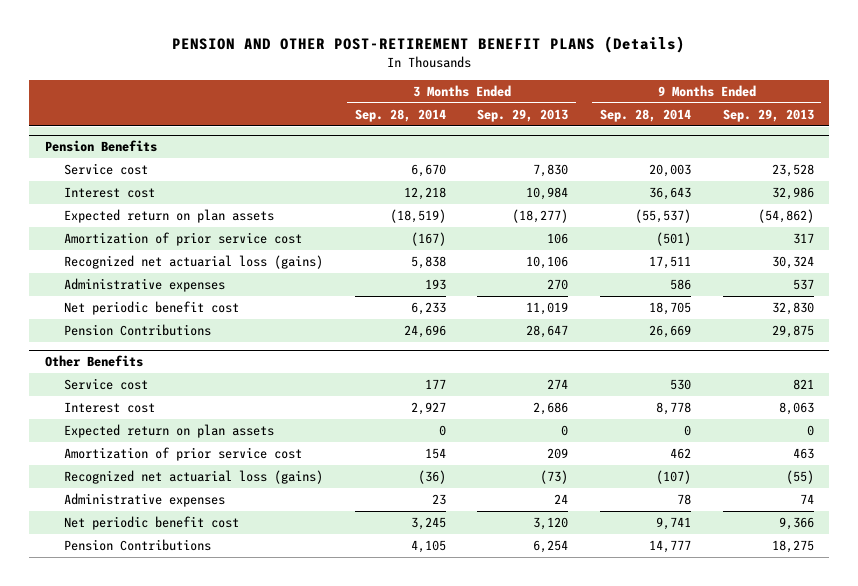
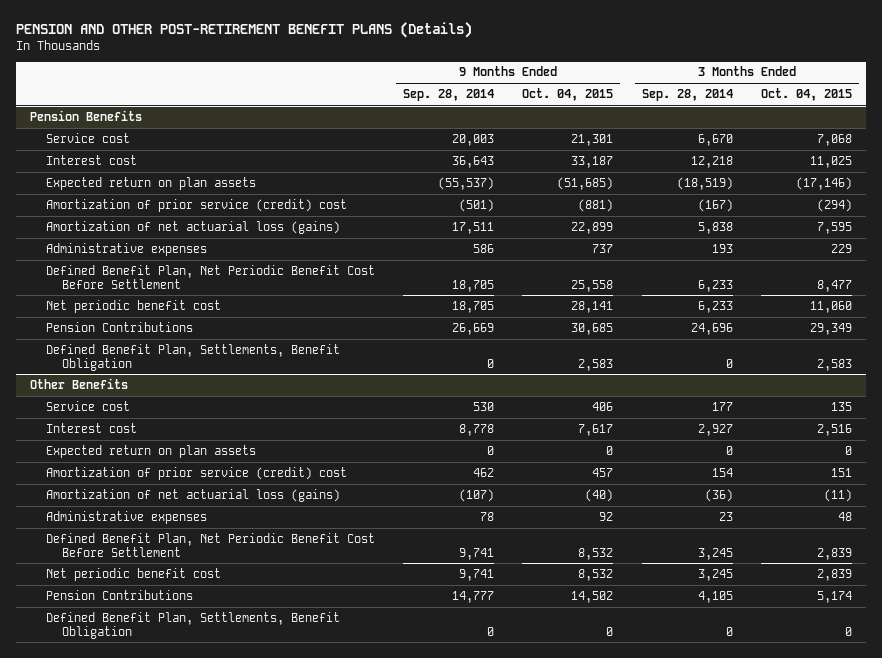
[477,108,569,122] Sep. 29, 2013 -> none
[722,108,814,122] Sep. 29, 2013 -> none
none -> [522,88,614,102] Oct. 04, 2015
none -> [760,88,852,102] Oct. 04, 2015
[64,231,303,246] Amortization of prior service cost -> [46,198,348,212] Amortization of prior service (credit) cost
[64,254,324,269] Recognized net actuarial loss (gains) -> [46,220,341,234] Amortization of net actuarial loss (gains)
none -> [46,264,376,289] Defined Benefit Plan, Net Periodic Benefit Cost Before Settlement
none -> [46,343,341,371] Defined Benefit Plan, Settlements, Benefit Obligation
[64,446,303,461] Amortization of prior service cost -> [46,466,348,480] Amortization of prior service (credit) cost
[64,469,324,484] Recognized net actuarial loss (gains) -> [46,488,341,502] Amortization of net actuarial loss (gains)
none -> [46,532,376,557] Defined Benefit Plan, Net Periodic Benefit Cost Before Settlement
none -> [46,611,341,639] Defined Benefit Plan, Settlements, Benefit Obligation

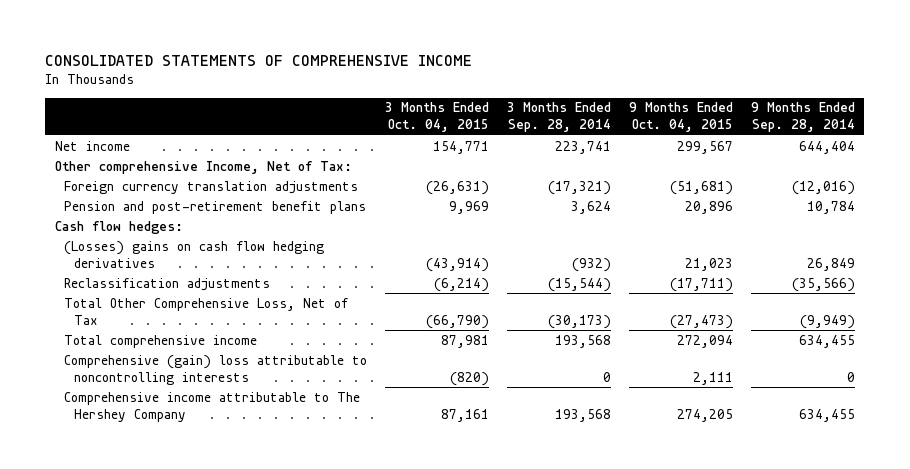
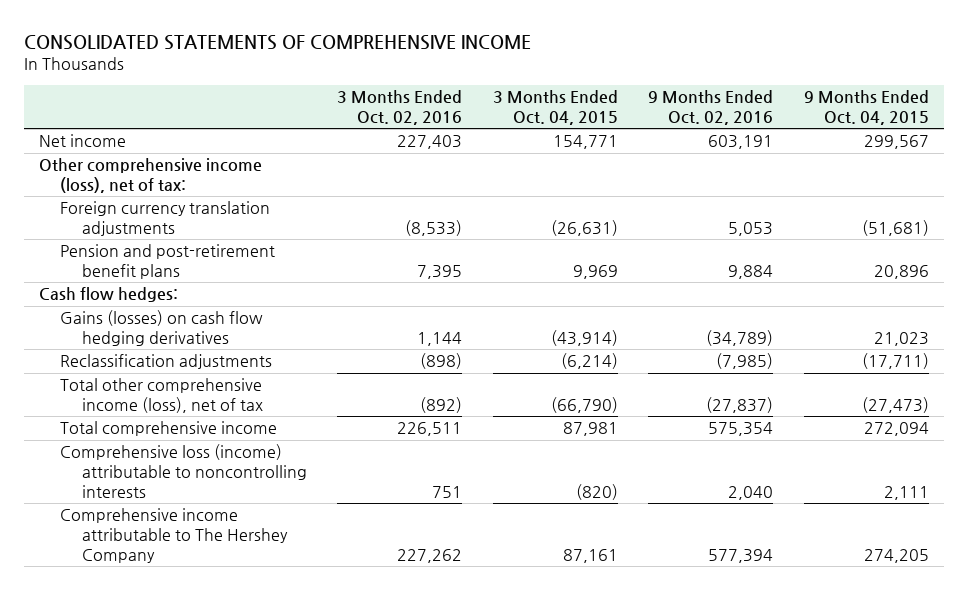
[507,102,612,133] 3 Months Ended Sep. 28, 2014 -> none
[751,102,856,133] 9 Months Ended Sep. 28, 2014 -> none
none -> [337,90,463,126] 3 Months Ended Oct. 02, 2016
none -> [648,90,774,126] 9 Months Ended Oct. 02, 2016
[54,160,352,174] Other comprehensive Income, Net of Tax: -> [38,158,262,194] Other comprehensive income (loss), net of tax:
[64,240,325,268] (Losses) gains on cash flow hedging derivatives -> [60,310,264,347] Gains (losses) on cash flow hedging derivatives
[64,297,349,325] Total Other Comprehensive Loss, Net of Tax -> [60,378,263,414] Total other comprehensive income (loss), net of tax
[64,354,368,385] Comprehensive (gain) loss attributable to noncontrolling interests -> [60,444,307,498] Comprehensive loss (income) attributable to noncontrolling interests

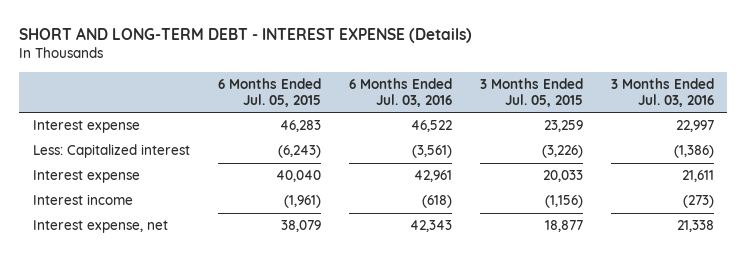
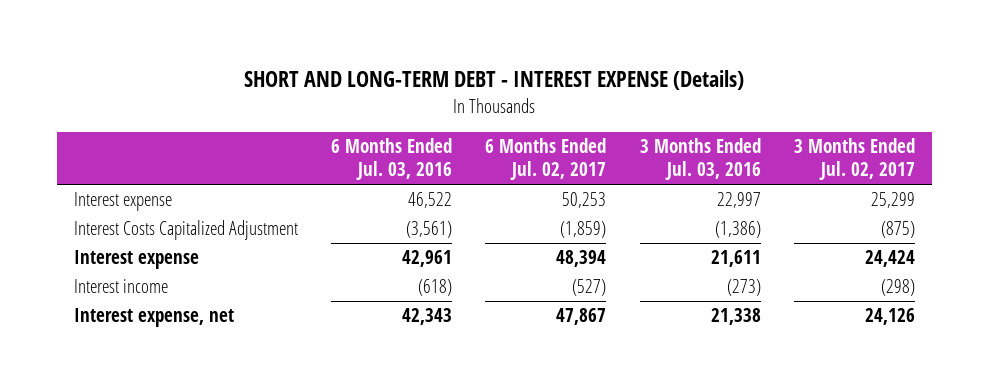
[217,77,321,107] 6 Months Ended Jul. 05, 2015 -> none
[479,77,583,107] 3 Months Ended Jul. 05, 2015 -> none
none -> [485,138,607,181] 6 Months Ended Jul. 02, 2017
none -> [793,138,915,181] 3 Months Ended Jul. 02, 2017
[33,144,191,159] Less: Capitalized interest -> [73,220,298,241] Interest Costs Capitalized Adjustment

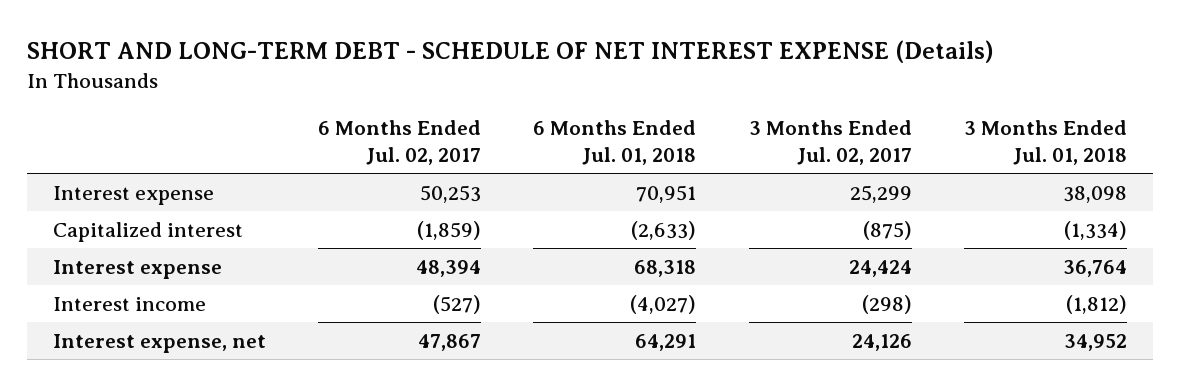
[244,69,745,90] SHORT AND LONG-TERM DEBT - INTEREST EXPENSE (Details) -> [26,40,994,64] SHORT AND LONG-TERM DEBT - SCHEDULE OF NET INTEREST EXPENSE (Details)
[331,138,453,181] 6 Months Ended Jul. 03, 2016 -> none
[639,138,761,181] 3 Months Ended Jul. 03, 2016 -> none
none -> [533,119,697,165] 6 Months Ended Jul. 01, 2018
none -> [963,119,1127,165] 3 Months Ended Jul. 01, 2018
[73,220,298,241] Interest Costs Capitalized Adjustment -> [53,221,244,242] Capitalized interest

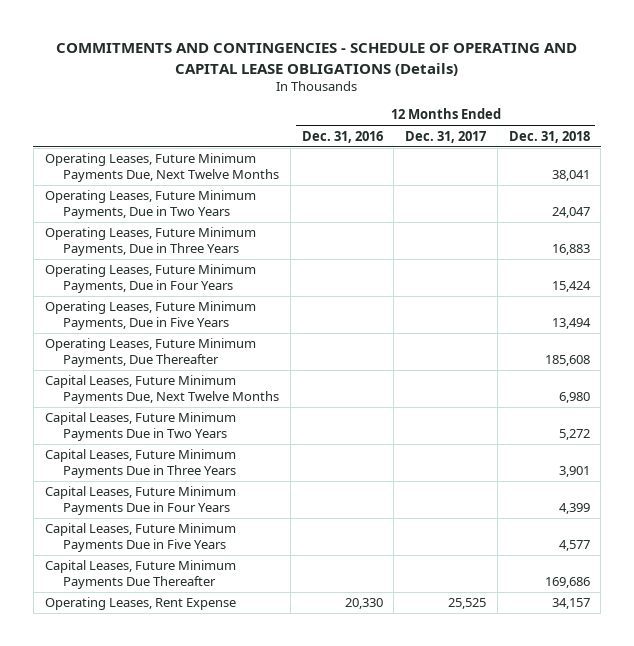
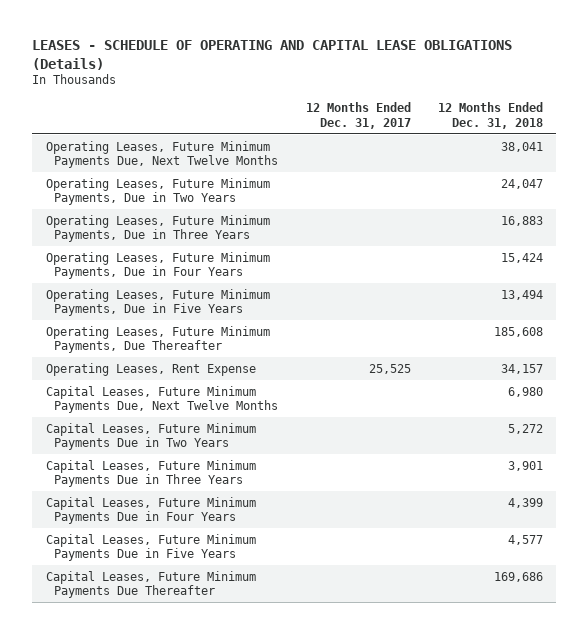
[56,43,578,76] COMMITMENTS AND CONTINGENCIES - SCHEDULE OF OPERATING AND CAPITAL LEASE OBLIGATIONS (Details) -> [32,40,513,70] LEASES - SCHEDULE OF OPERATING AND CAPITAL LEASE OBLIGATIONS (Details)
[301,130,383,143] Dec. 31, 2016 -> none
[44,597,236,611] Operating Leases, Rent Expense -> [45,362,256,376] Operating Leases, Rent Expense

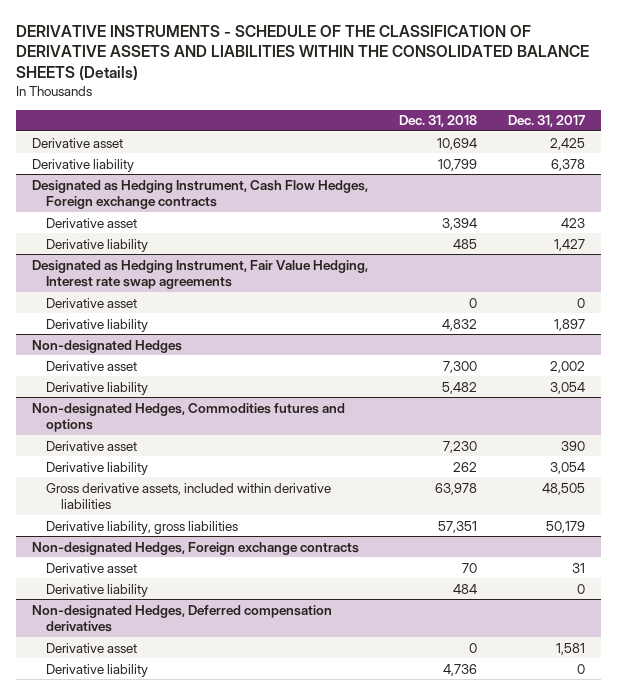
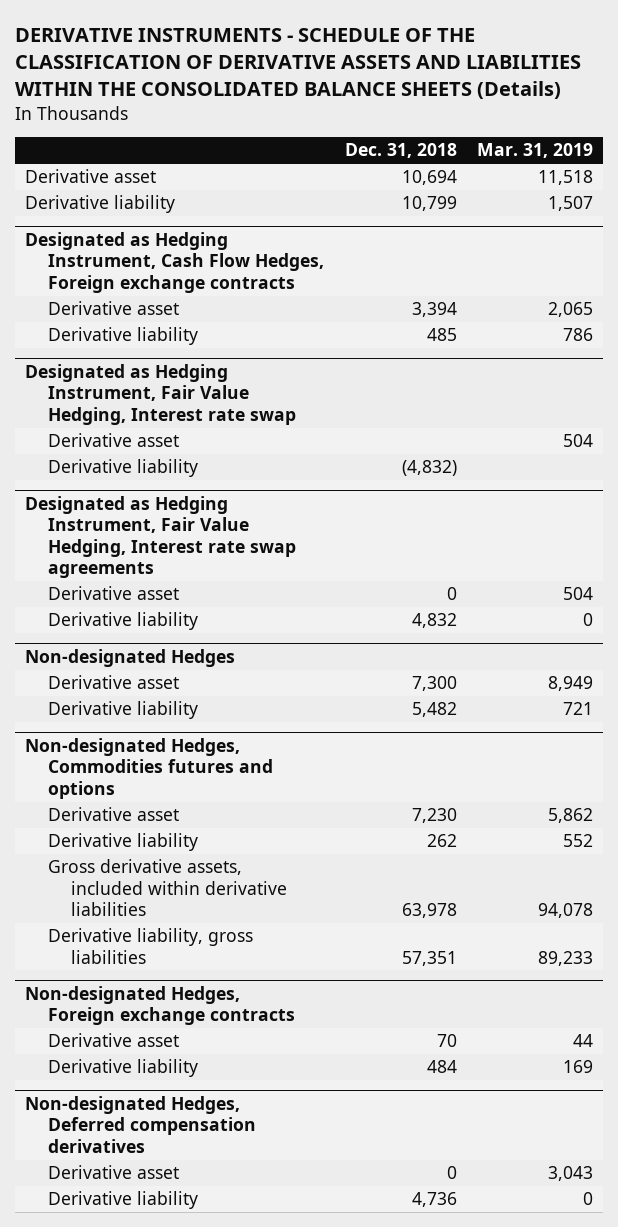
[508,115,586,128] Dec. 31, 2017 -> none
none -> [477,143,594,159] Mar. 31, 2019
none -> [25,364,297,425] Designated as Hedging Instrument, Fair Value Hedging, Interest rate swap
none -> [48,433,180,448] Derivative asset
none -> [48,459,199,478] Derivative liability

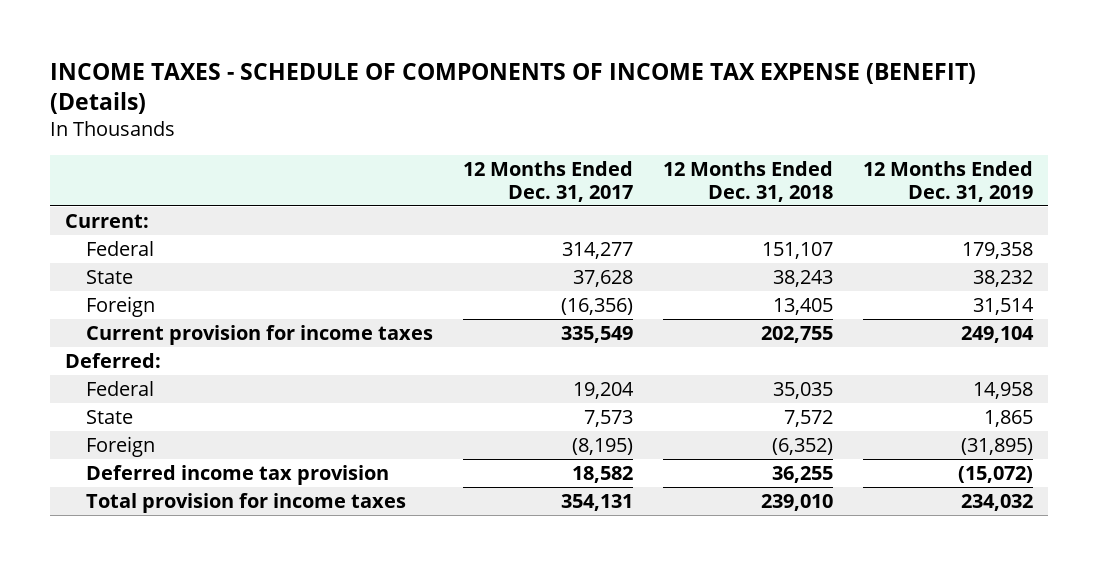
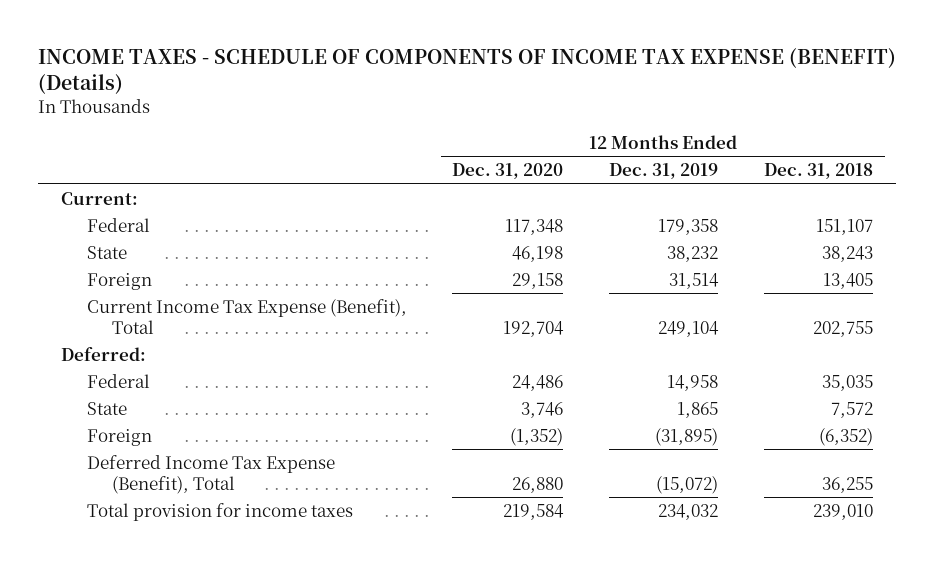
[462,161,633,202] 12 Months Ended Dec. 31, 2017 -> none
none -> [452,163,564,180] Dec. 31, 2020
[85,324,433,345] Current provision for income taxes -> [86,298,407,334] Current Income Tax Expense (Benefit), Total
[85,464,389,485] Deferred income tax provision -> [86,454,335,494] Deferred Income Tax Expense (Benefit), Total

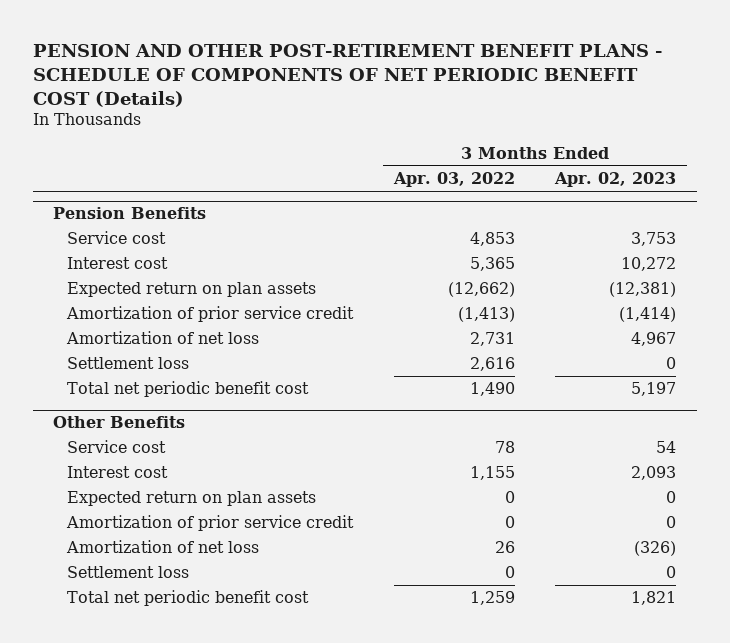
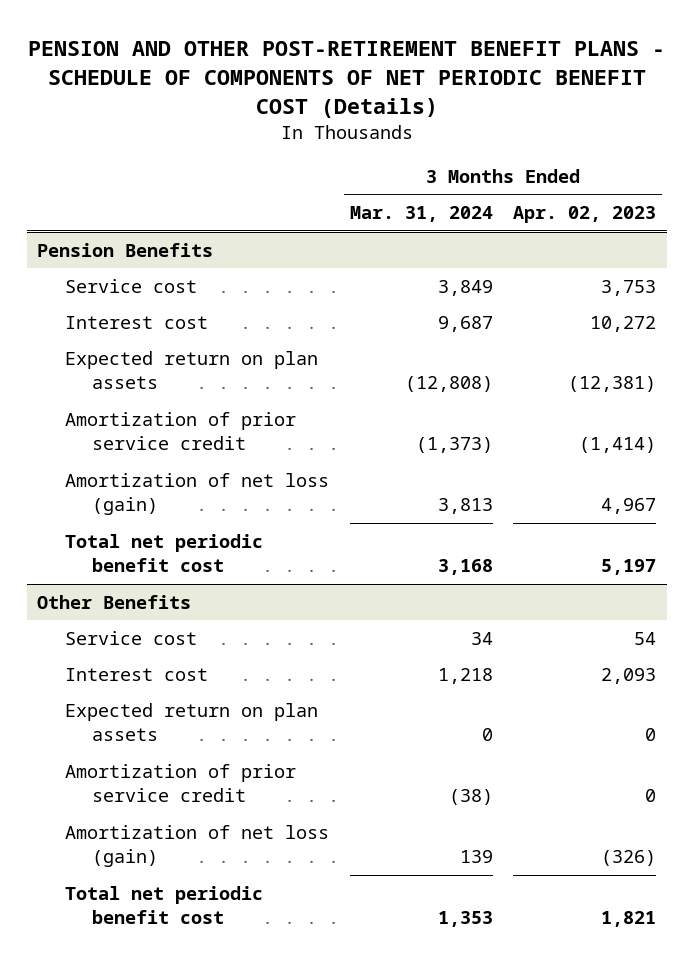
[392,172,515,188] Apr. 03, 2022 -> none
none -> [349,206,493,223] Mar. 31, 2024
[66,357,189,370] Settlement loss -> none
[65,331,259,345] Amortization of net loss -> [64,472,329,516] Amortization of net loss (gain)
[66,566,189,579] Settlement loss -> none
[65,540,259,554] Amortization of net loss -> [64,824,329,868] Amortization of net loss (gain)

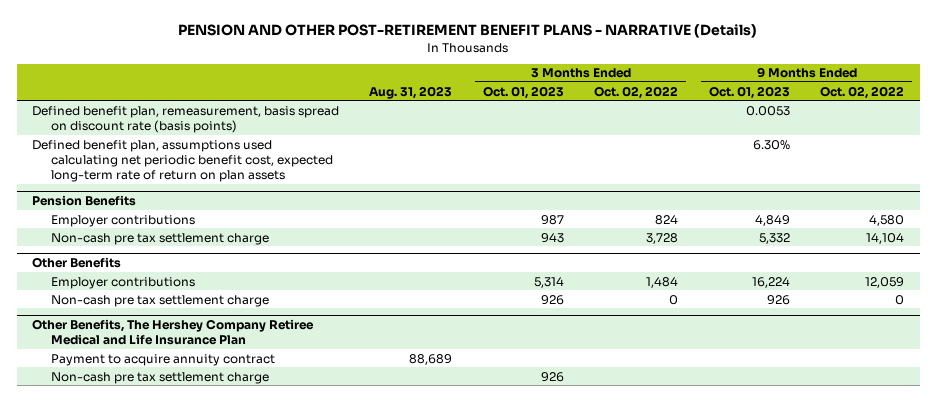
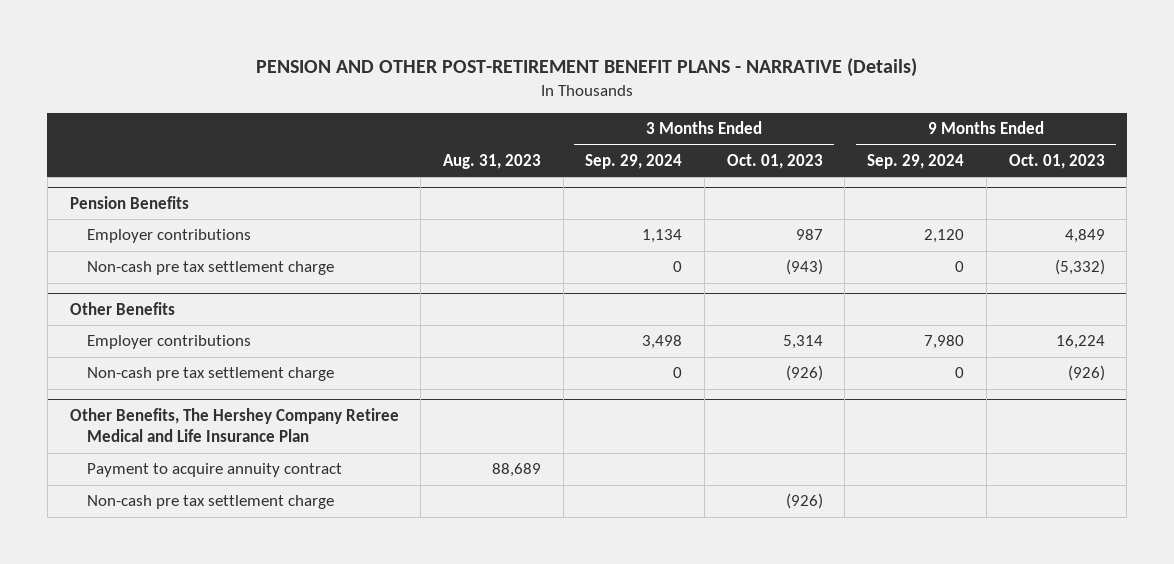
[594,85,679,99] Oct. 02, 2022 -> none
[820,85,905,99] Oct. 02, 2022 -> none
none -> [585,153,683,169] Sep. 29, 2024
none -> [867,153,965,169] Sep. 29, 2024
[32,105,340,133] Defined benefit plan, remeasurement, basis spread on discount rate (basis points) -> none
[32,139,334,183] Defined benefit plan, assumptions used calculating net periodic benefit cost, expected long-term rate of return on plan assets -> none
[540,232,564,243] 943 -> [785,259,823,276] (943)
[758,232,790,244] 5,332 -> [1054,259,1105,276] (5,332)
[540,294,564,305] 926 -> [785,365,823,382] (926)
[766,294,790,305] 926 -> [1067,365,1105,382] (926)
[540,371,564,382] 926 -> [785,493,823,510] (926)

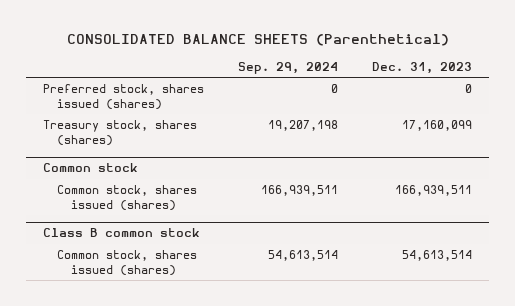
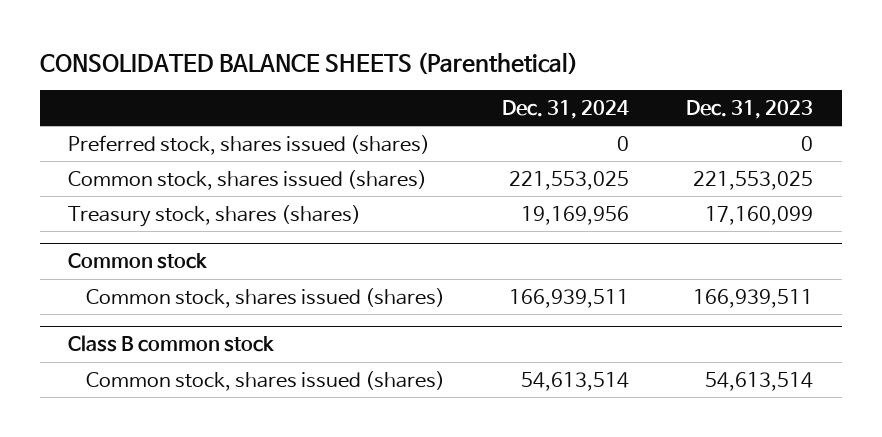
[238,61,339,74] Sep. 29, 2024 -> none
none -> [502,99,630,119] Dec. 31, 2024
none -> [68,169,428,190] Common stock, shares issued (shares)

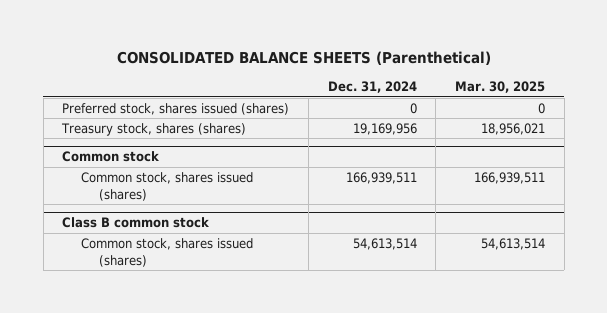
[686,99,814,119] Dec. 31, 2023 -> none
none -> [455,81,546,94] Mar. 30, 2025
[68,169,428,190] Common stock, shares issued (shares) -> none

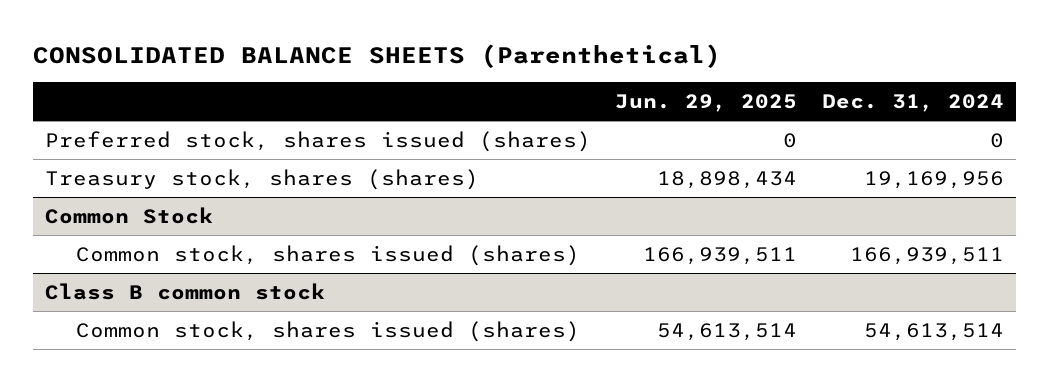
[455,81,546,94] Mar. 30, 2025 -> none
none -> [615,93,798,112] Jun. 29, 2025
[62,151,160,163] Common stock -> [44,206,213,224] Common Stock

